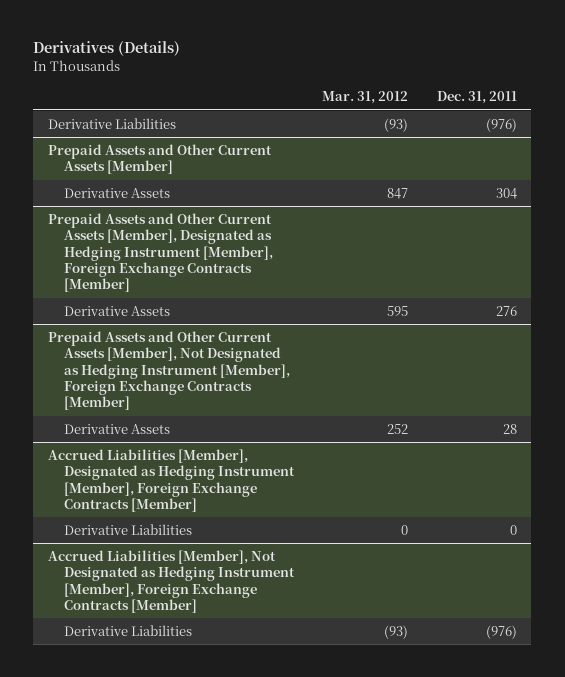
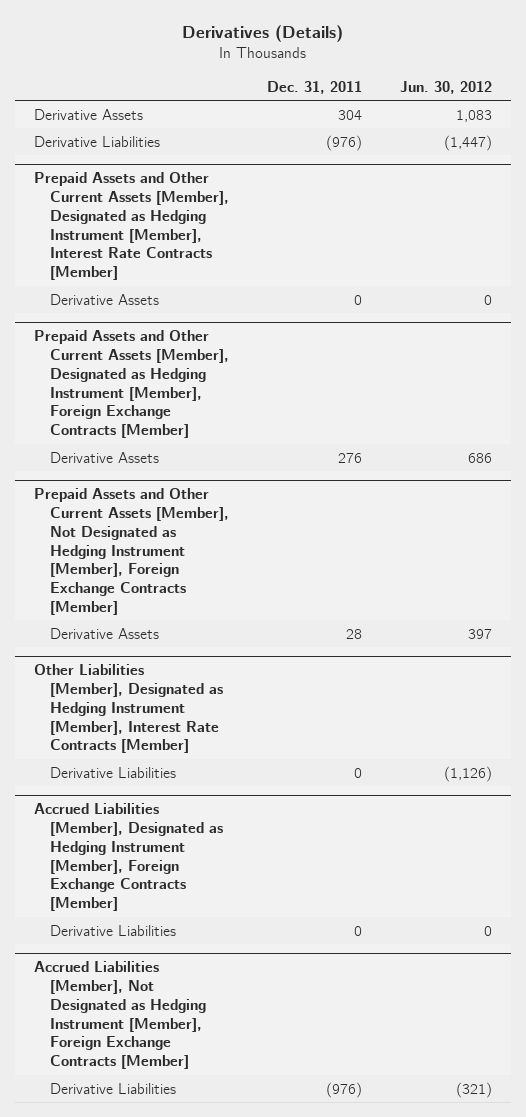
[322,91,409,105] Mar. 31, 2012 -> none
none -> [400,80,493,94] Jun. 30, 2012
[47,143,272,175] Prepaid Assets and Other Current Assets [Member] -> none
[47,117,176,129] Derivative Liabilities -> [33,135,160,147] Derivative Liabilities
none -> [33,172,230,281] Prepaid Assets and Other Current Assets [Member], Designated as Hedging Instrument [Member], Interest Rate Contracts [Member]
none -> [50,293,160,305] Derivative Assets
none -> [33,664,224,754] Other Liabilities [Member], Designated as Hedging Instrument [Member], Interest Rate Contracts [Member]
none -> [50,766,177,778] Derivative Liabilities

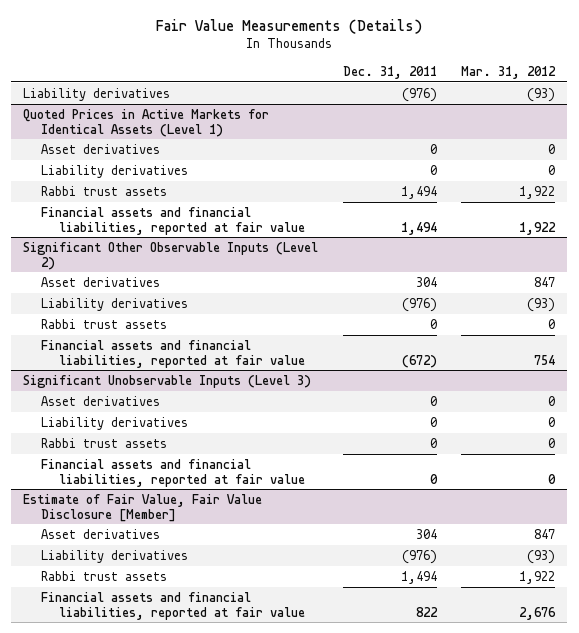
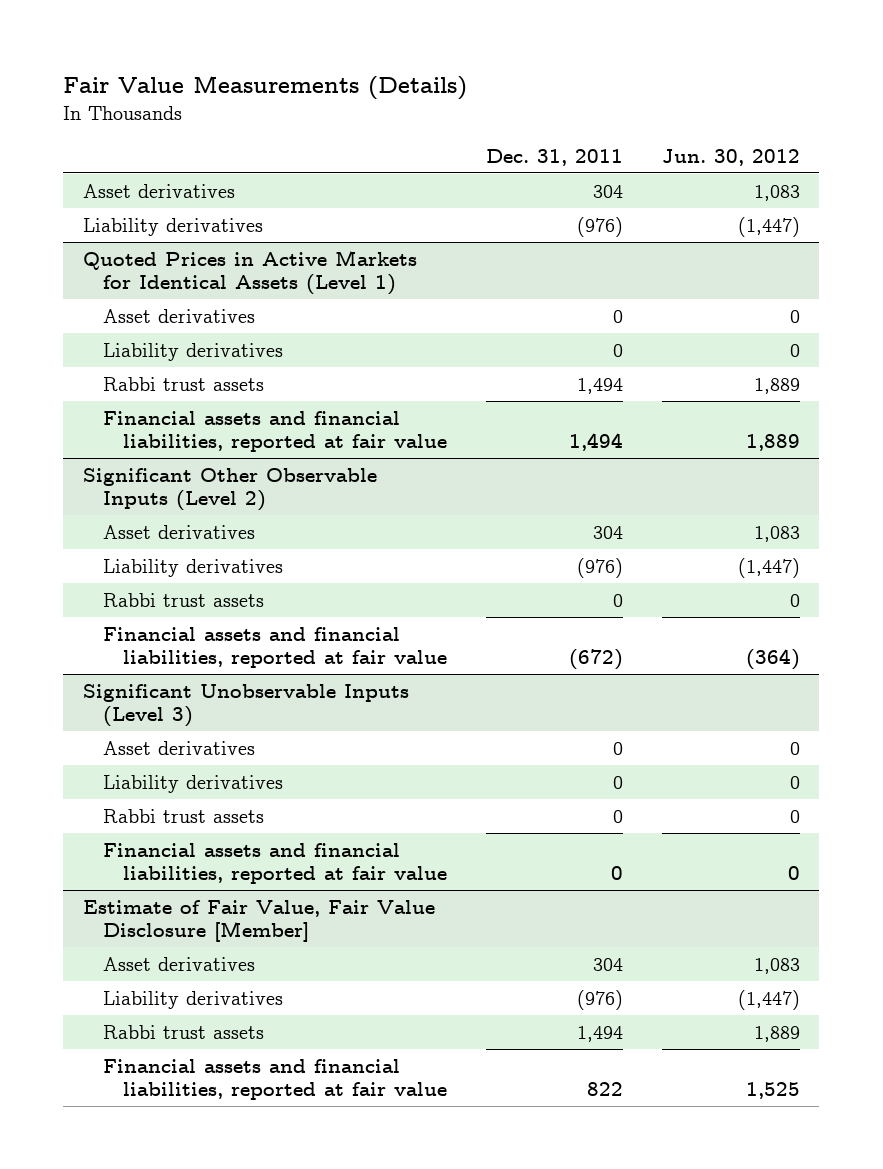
[461,66,557,80] Mar. 31, 2012 -> none
none -> [661,148,800,166] Jun. 30, 2012
none -> [82,183,235,198] Asset derivatives

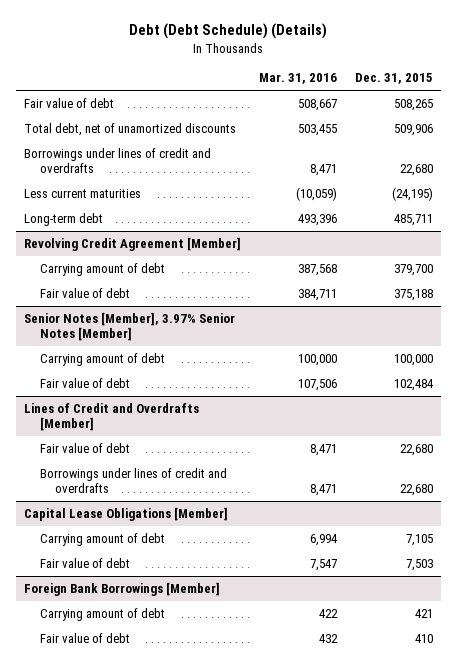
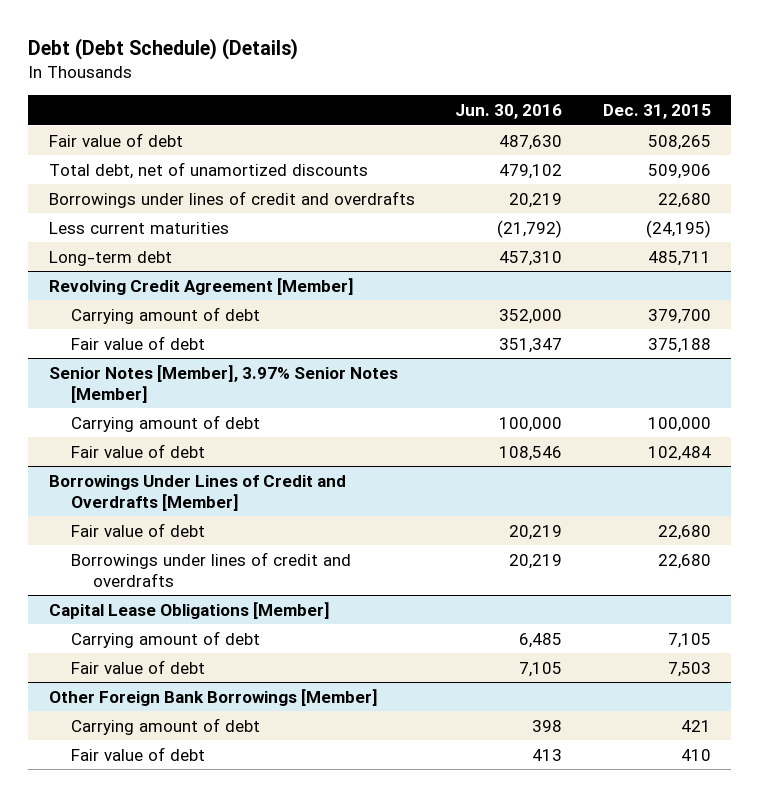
[258,73,337,85] Mar. 31, 2016 -> none
none -> [455,104,563,120] Jun. 30, 2016
[24,402,200,432] Lines of Credit and Overdrafts [Member] -> [48,474,346,511] Borrowings Under Lines of Credit and Overdrafts [Member]
[24,581,221,596] Foreign Bank Borrowings [Member] -> [48,688,378,706] Other Foreign Bank Borrowings [Member]

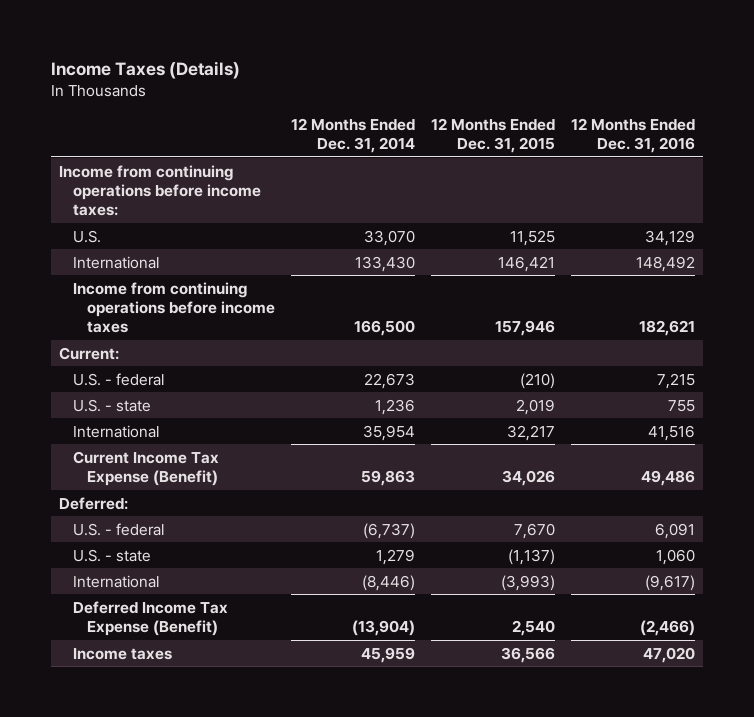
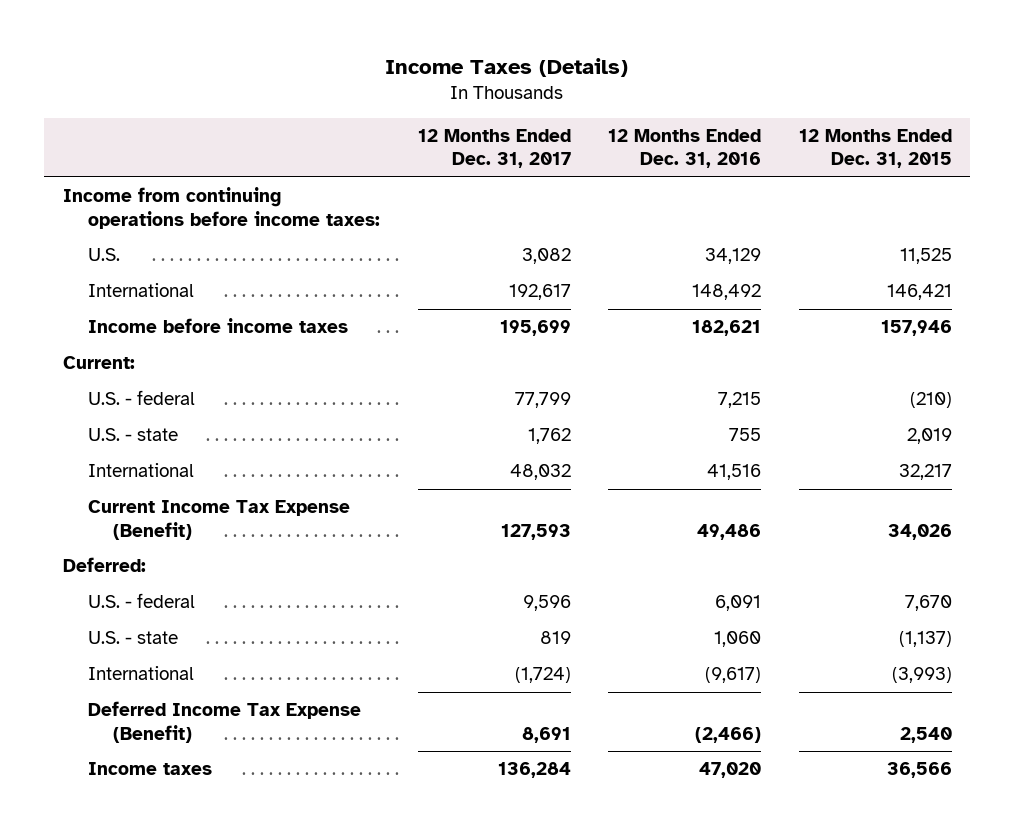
[290,117,415,153] 12 Months Ended Dec. 31, 2014 -> none
none -> [417,128,571,169] 12 Months Ended Dec. 31, 2017
[72,281,275,334] Income from continuing operations before income taxes -> [87,318,348,334] Income before income taxes

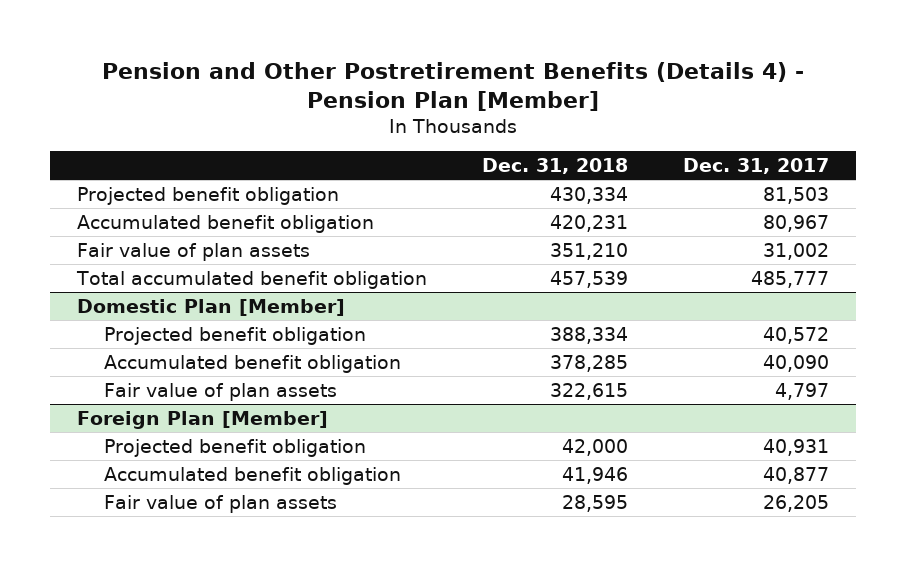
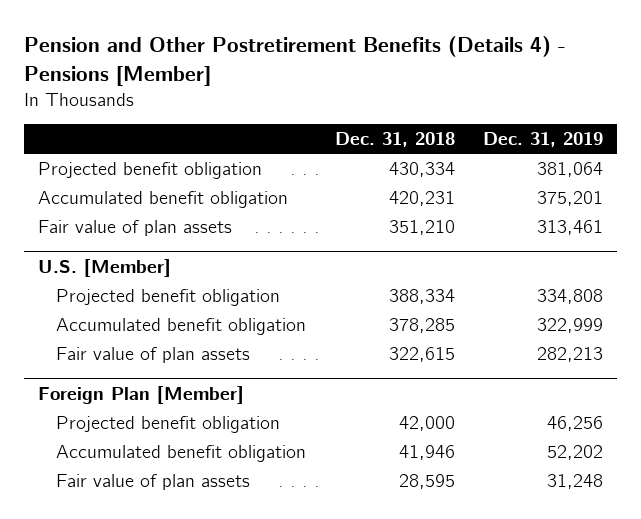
[101,61,804,111] Pension and Other Postretirement Benefits (Details 4) - Pension Plan [Member] -> [24,36,567,86] Pension and Other Postretirement Benefits (Details 4) - Pensions [Member]
[682,158,829,175] Dec. 31, 2017 -> none
none -> [482,132,603,148] Dec. 31, 2019
[76,270,428,289] Total accumulated benefit obligation -> none
[77,298,346,316] Domestic Plan [Member] -> [38,258,172,277] U.S. [Member]

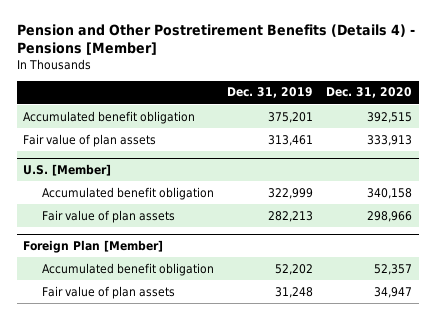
[334,132,455,148] Dec. 31, 2018 -> none
none -> [326,87,413,99] Dec. 31, 2020
[38,162,263,180] Projected benefit obligation -> none
[56,289,281,307] Projected benefit obligation -> none
[56,416,281,434] Projected benefit obligation -> none

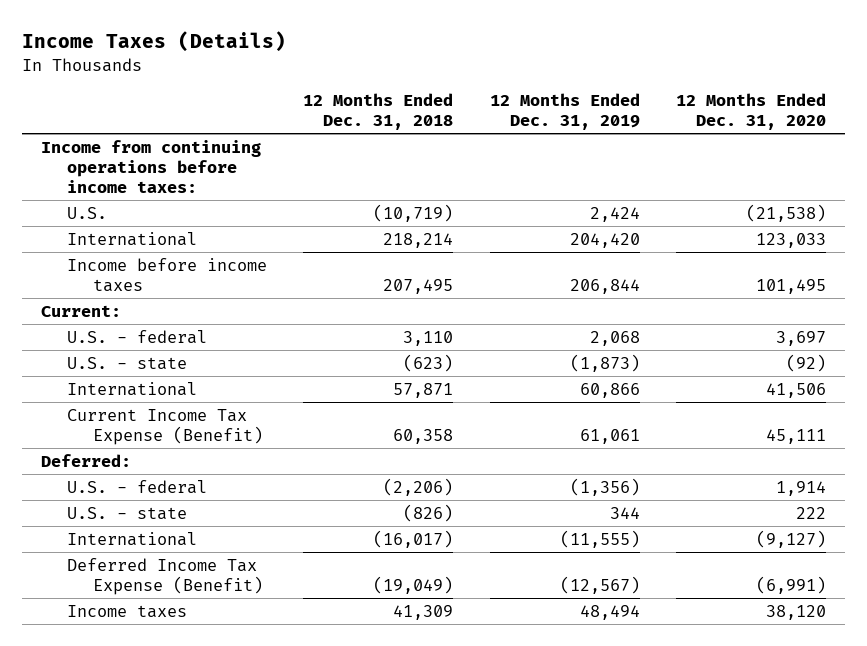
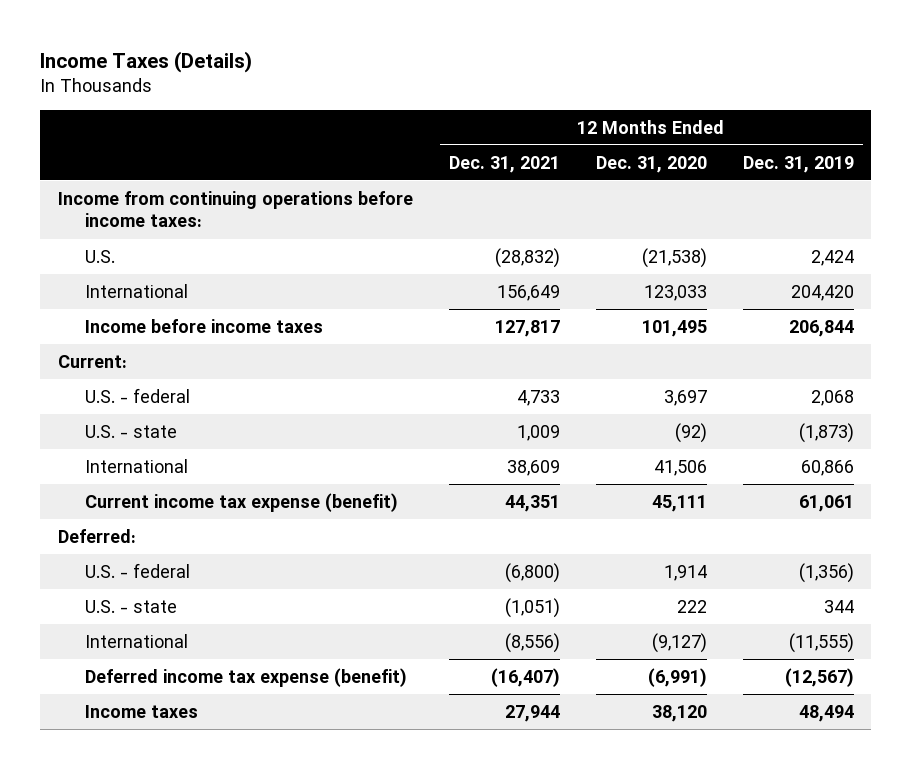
[303,92,454,131] 12 Months Ended Dec. 31, 2018 -> none
none -> [448,155,560,173] Dec. 31, 2021
[66,408,263,445] Current Income Tax Expense (Benefit) -> [84,492,398,512] Current income tax expense (benefit)
[66,557,263,595] Deferred Income Tax Expense (Benefit) -> [84,667,407,687] Deferred income tax expense (benefit)

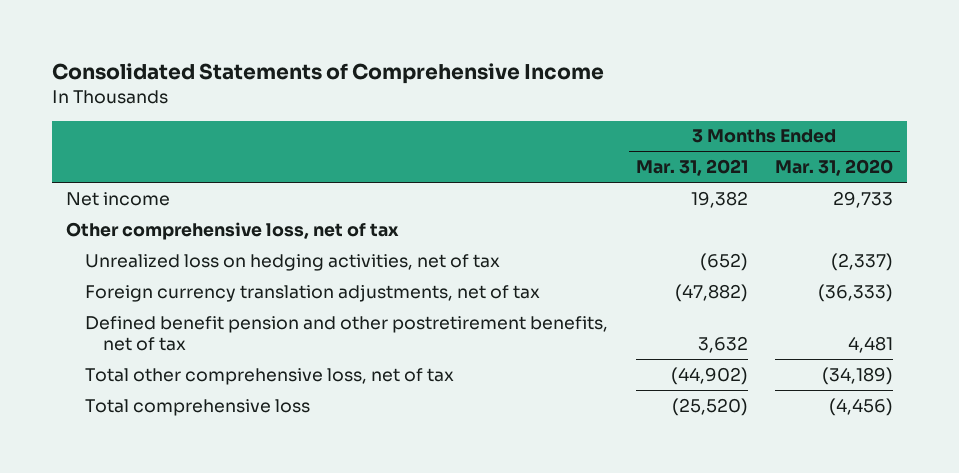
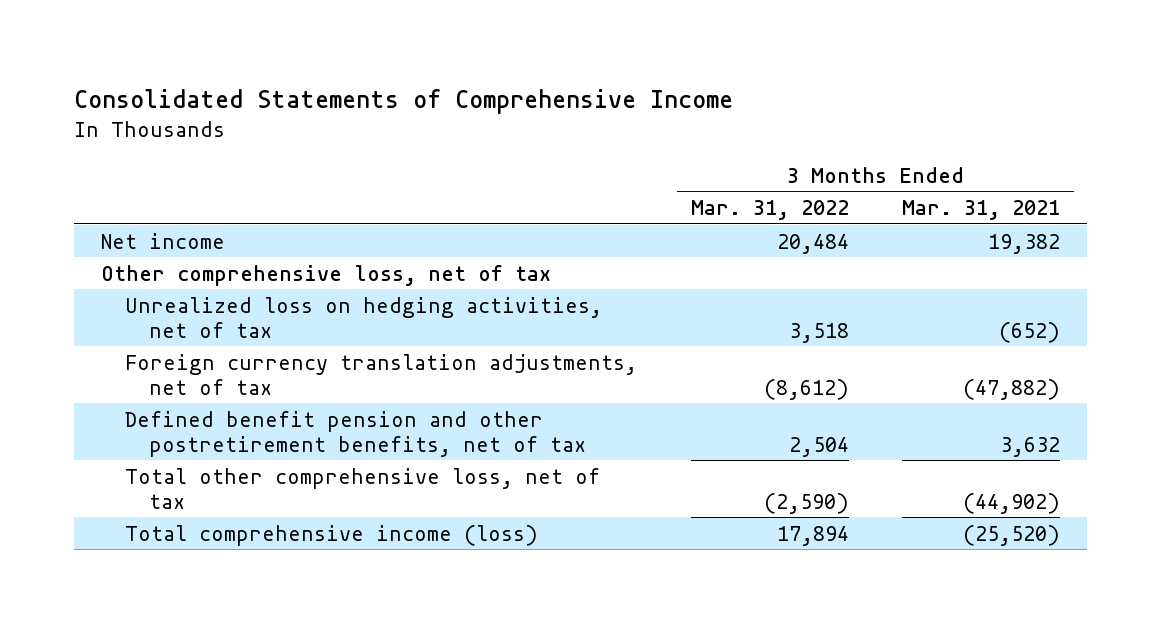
[775,159,894,177] Mar. 31, 2020 -> none
none -> [690,199,849,220] Mar. 31, 2022
[84,398,310,416] Total comprehensive loss -> [124,524,538,546] Total comprehensive income (loss)

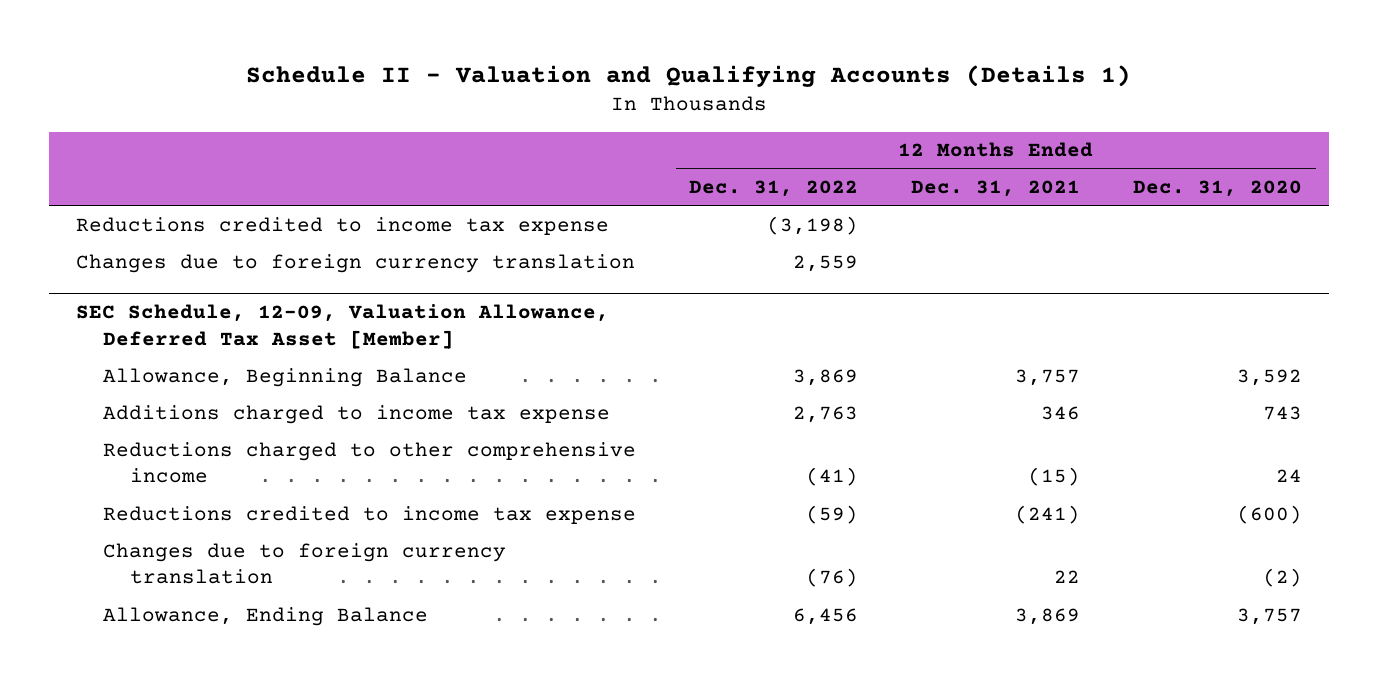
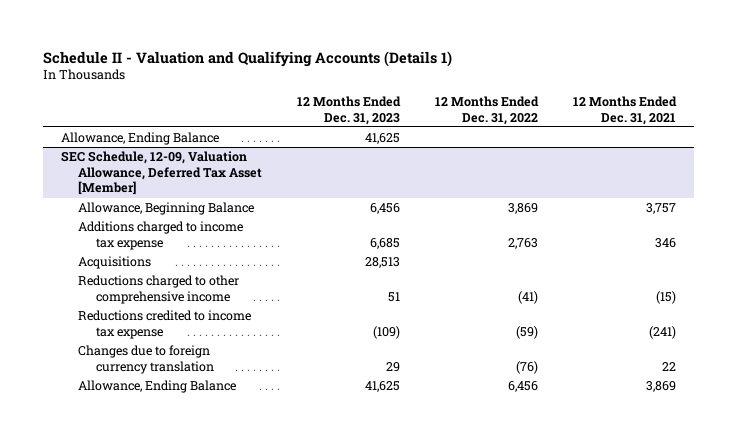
[1133,180,1303,198] Dec. 31, 2020 -> none
none -> [297,95,402,125] 12 Months Ended Dec. 31, 2023
[75,216,609,235] Reductions credited to income tax expense -> none
[75,253,635,273] Changes due to foreign currency translation -> none
none -> [60,132,219,146] Allowance, Ending Balance
none -> [78,256,152,270] Acquisitions

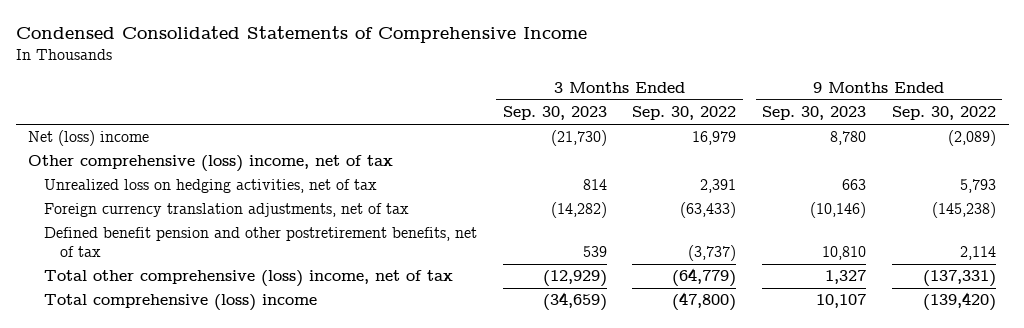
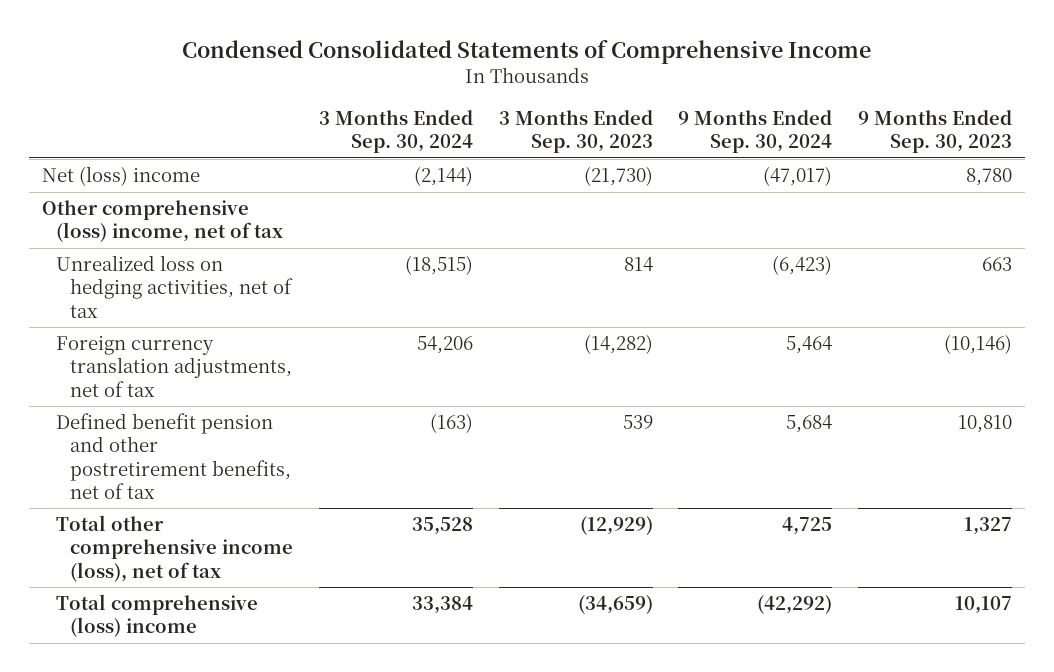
[632,106,737,121] Sep. 30, 2022 -> none
[891,106,996,121] Sep. 30, 2022 -> none
none -> [318,109,473,153] 3 Months Ended Sep. 30, 2024
none -> [678,109,833,153] 9 Months Ended Sep. 30, 2024
[44,270,454,288] Total other comprehensive (loss) income, net of tax -> [55,515,293,582] Total other comprehensive income (loss), net of tax

